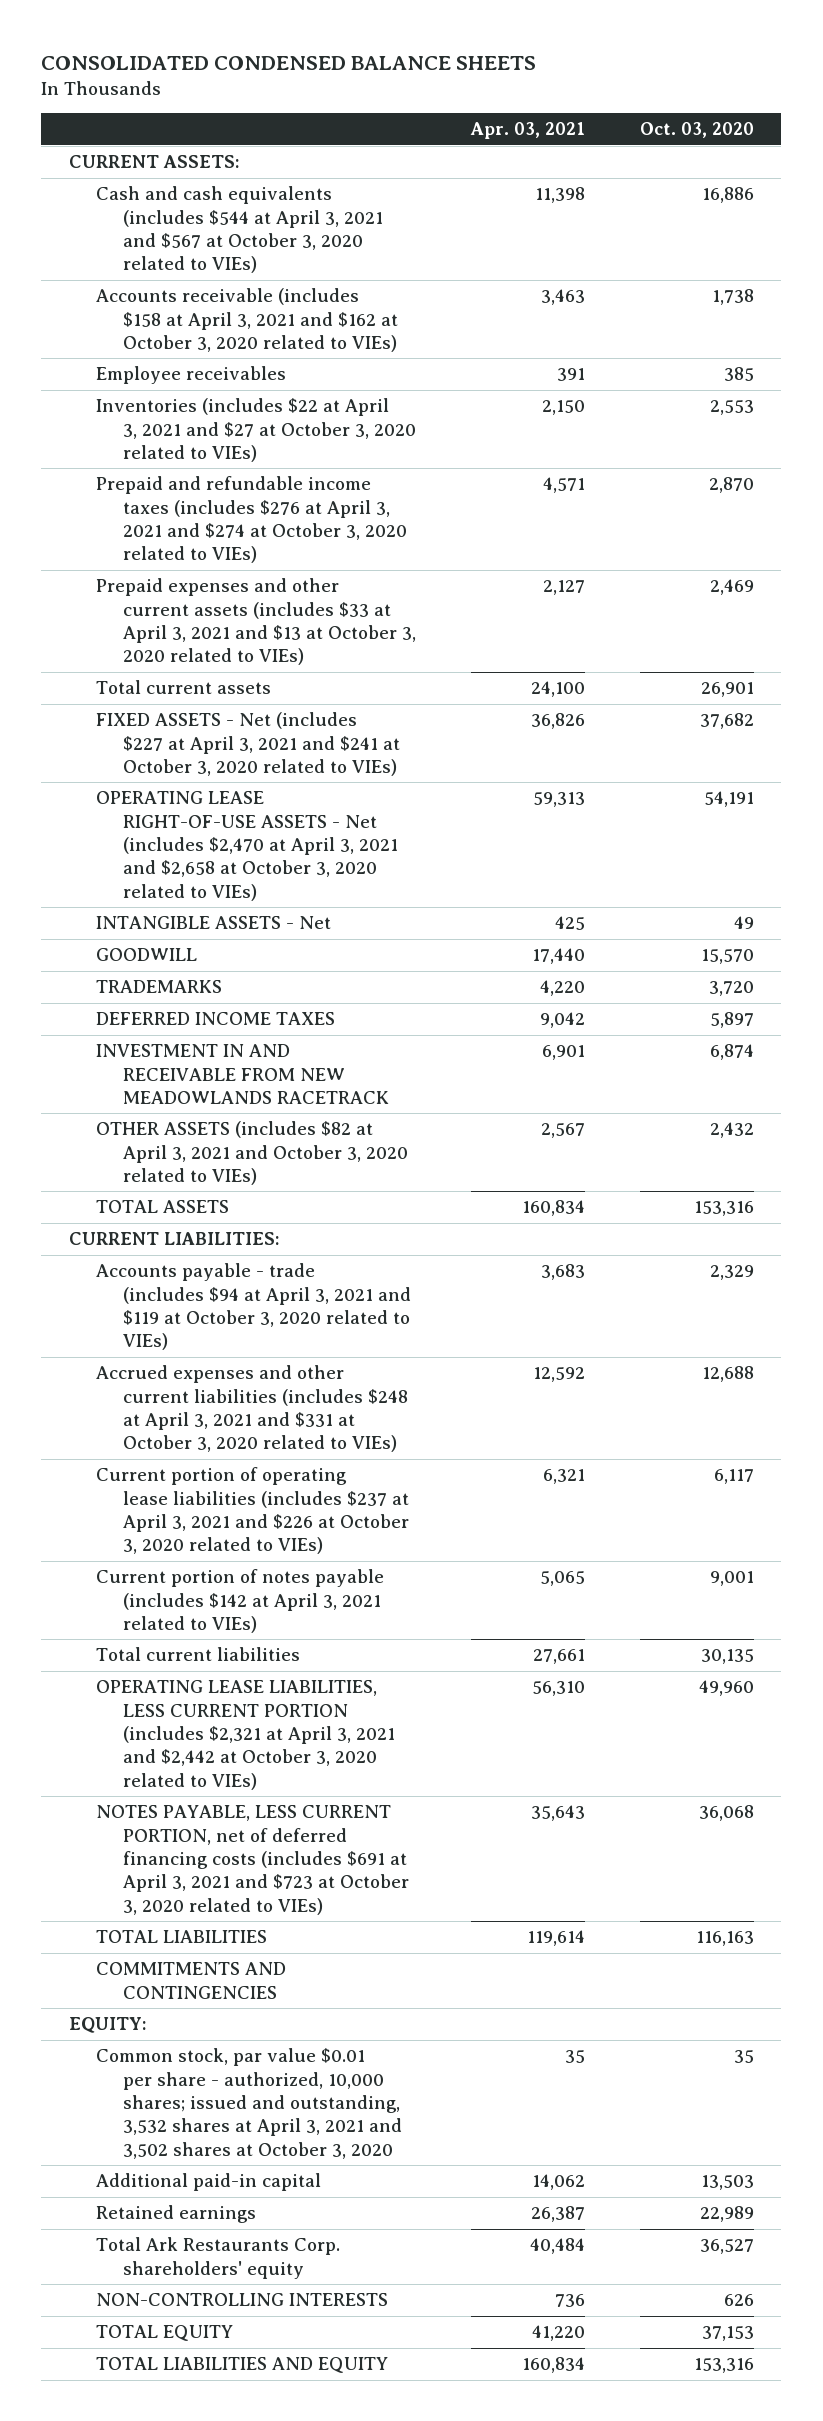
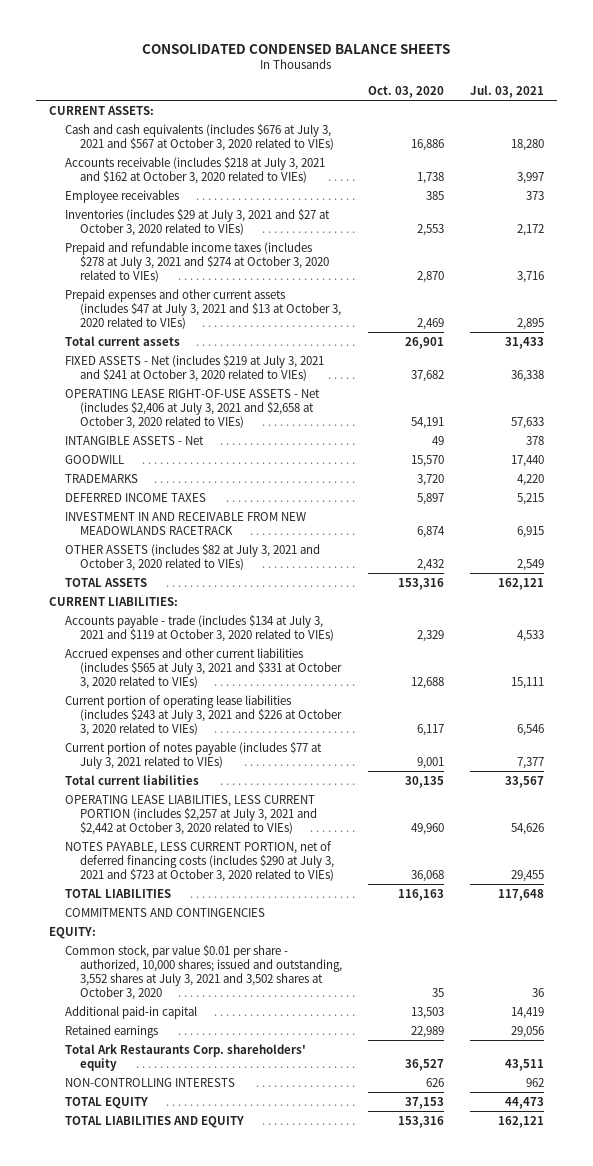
[469,122,585,140] Apr. 03, 2021 -> none
none -> [469,84,544,98] Jul. 03, 2021
[95,186,383,274] Cash and cash equivalents (includes $544 at April 3, 2021 and $567 at October 3, 2020 related to VIEs) -> [64,123,335,151] Cash and cash equivalents (includes $676 at July 3, 2021 and $567 at October 3, 2020 related to VIEs)
[95,288,398,352] Accounts receivable (includes $158 at April 3, 2021 and $162 at October 3, 2020 related to VIEs) -> [64,156,325,184] Accounts receivable (includes $218 at July 3, 2021 and $162 at October 3, 2020 related to VIEs)
[95,398,416,462] Inventories (includes $22 at April 3, 2021 and $27 at October 3, 2020 related to VIEs) -> [64,208,330,236] Inventories (includes $29 at July 3, 2021 and $27 at October 3, 2020 related to VIEs)
[95,476,407,564] Prepaid and refundable income taxes (includes $276 at April 3, 2021 and $274 at October 3, 2020 related to VIEs) -> [64,241,330,282] Prepaid and refundable income taxes (includes $278 at July 3, 2021 and $274 at October 3, 2020 related to VIEs)
[95,578,416,666] Prepaid expenses and other current assets (includes $33 at April 3, 2021 and $13 at October 3, 2020 related to VIEs) -> [64,288,342,329] Prepaid expenses and other current assets (includes $47 at July 3, 2021 and $13 at October 3, 2020 related to VIEs)
[95,712,400,776] FIXED ASSETS - Net (includes $227 at April 3, 2021 and $241 at October 3, 2020 related to VIEs) -> [64,354,324,382] FIXED ASSETS - Net (includes $219 at July 3, 2021 and $241 at October 3, 2020 related to VIEs)
[95,791,398,901] OPERATING LEASE RIGHT-OF-USE ASSETS - Net (includes $2,470 at April 3, 2021 and $2,658 at October 3, 2020 related to VIEs) -> [64,388,320,429] OPERATING LEASE RIGHT-OF-USE ASSETS - Net (includes $2,406 at July 3, 2021 and $2,658 at October 3, 2020 related to VIEs)
[95,1121,408,1185] OTHER ASSETS (includes $82 at April 3, 2021 and October 3, 2020 related to VIEs) -> [64,543,320,571] OTHER ASSETS (includes $82 at July 3, 2021 and October 3, 2020 related to VIEs)
[95,1263,411,1351] Accounts payable - trade (includes $94 at April 3, 2021 and $119 at October 3, 2020 related to VIEs) -> [64,614,335,642] Accounts payable - trade (includes $134 at July 3, 2021 and $119 at October 3, 2020 related to VIEs)
[95,1365,408,1453] Accrued expenses and other current liabilities (includes $248 at April 3, 2021 and $331 at October 3, 2020 related to VIEs) -> [64,647,343,689] Accrued expenses and other current liabilities (includes $565 at July 3, 2021 and $331 at October 3, 2020 related to VIEs)
[95,1467,409,1555] Current portion of operating lease liabilities (includes $237 at April 3, 2021 and $226 at October 3, 2020 related to VIEs) -> [64,694,343,736] Current portion of operating lease liabilities (includes $243 at July 3, 2021 and $226 at October 3, 2020 related to VIEs)
[95,1569,384,1633] Current portion of notes payable (includes $142 at April 3, 2021 related to VIEs) -> [64,741,322,769] Current portion of notes payable (includes $77 at July 3, 2021 related to VIEs)
[95,1680,395,1790] OPERATING LEASE LIABILITIES, LESS CURRENT PORTION (includes $2,321 at April 3, 2021 and $2,442 at October 3, 2020 related to VIEs) -> [64,794,318,835] OPERATING LEASE LIABILITIES, LESS CURRENT PORTION (includes $2,257 at July 3, 2021 and $2,442 at October 3, 2020 related to VIEs)
[95,1805,409,1915] NOTES PAYABLE, LESS CURRENT PORTION, net of deferred financing costs (includes $691 at April 3, 2021 and $723 at October 3, 2020 related to VIEs) -> [64,840,335,882] NOTES PAYABLE, LESS CURRENT PORTION, net of deferred financing costs (includes $290 at July 3, 2021 and $723 at October 3, 2020 related to VIEs)
[95,2048,402,2159] Common stock, par value $0.01 per share - authorized, 10,000 shares; issued and outstanding, 3,532 shares at April 3, 2021 and 3,502 shares at October 3, 2020 -> [64,944,343,1000] Common stock, par value $0.01 per share - authorized, 10,000 shares; issued and outstanding, 3,552 shares at July 3, 2021 and 3,502 shares at October 3, 2020

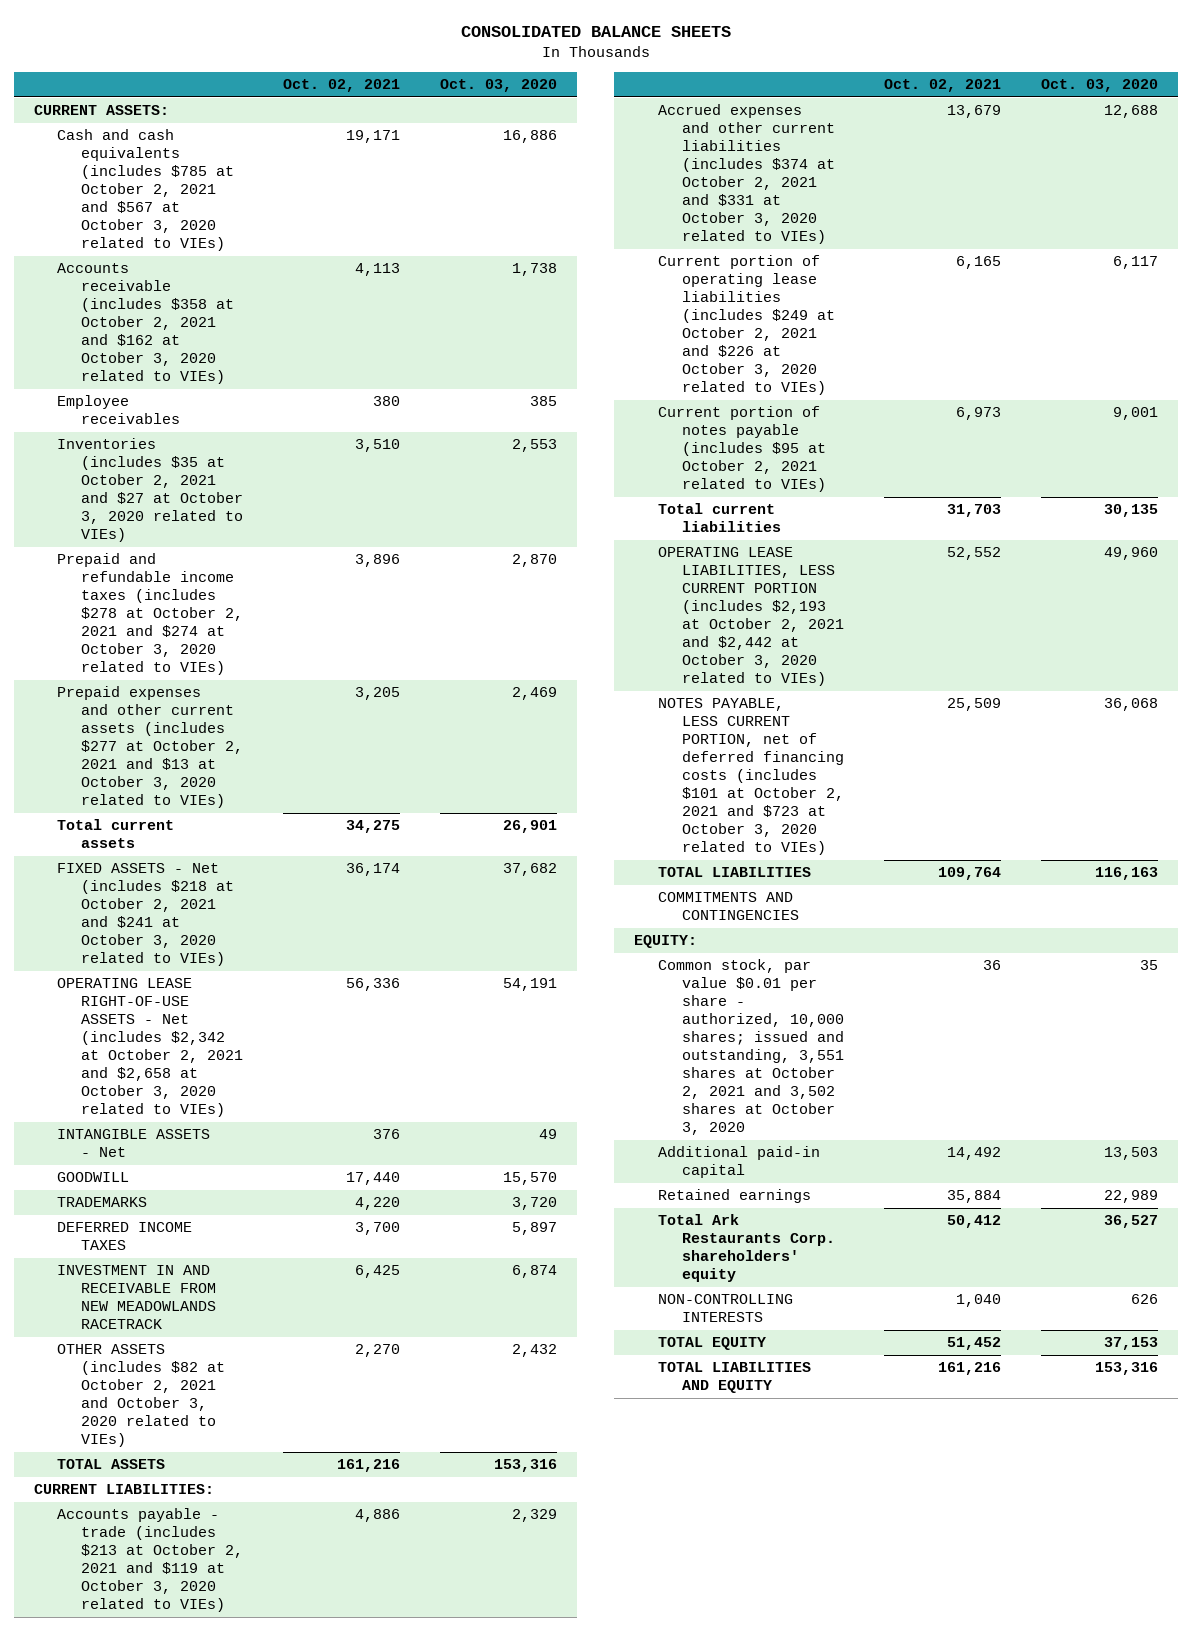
[142,43,451,54] CONSOLIDATED CONDENSED BALANCE SHEETS -> [460,25,731,37] CONSOLIDATED BALANCE SHEETS
[469,84,544,98] Jul. 03, 2021 -> none
none -> [282,79,400,93] Oct. 02, 2021
[64,123,335,151] Cash and cash equivalents (includes $676 at July 3, 2021 and $567 at October 3, 2020 related to VIEs) -> [57,129,234,252] Cash and cash equivalents (includes $785 at October 2, 2021 and $567 at October 3, 2020 related to VIEs)
[64,156,325,184] Accounts receivable (includes $218 at July 3, 2021 and $162 at October 3, 2020 related to VIEs) -> [57,263,234,385] Accounts receivable (includes $358 at October 2, 2021 and $162 at October 3, 2020 related to VIEs)
[64,208,330,236] Inventories (includes $29 at July 3, 2021 and $27 at October 3, 2020 related to VIEs) -> [57,438,243,543] Inventories (includes $35 at October 2, 2021 and $27 at October 3, 2020 related to VIEs)
[64,241,330,282] Prepaid and refundable income taxes (includes $278 at July 3, 2021 and $274 at October 3, 2020 related to VIEs) -> [57,553,243,676] Prepaid and refundable income taxes (includes $278 at October 2, 2021 and $274 at October 3, 2020 related to VIEs)
[64,288,342,329] Prepaid expenses and other current assets (includes $47 at July 3, 2021 and $13 at October 3, 2020 related to VIEs) -> [57,686,243,809] Prepaid expenses and other current assets (includes $277 at October 2, 2021 and $13 at October 3, 2020 related to VIEs)
[64,354,324,382] FIXED ASSETS - Net (includes $219 at July 3, 2021 and $241 at October 3, 2020 related to VIEs) -> [57,863,234,967] FIXED ASSETS - Net (includes $218 at October 2, 2021 and $241 at October 3, 2020 related to VIEs)
[64,388,320,429] OPERATING LEASE RIGHT-OF-USE ASSETS - Net (includes $2,406 at July 3, 2021 and $2,658 at October 3, 2020 related to VIEs) -> [57,978,243,1118] OPERATING LEASE RIGHT-OF-USE ASSETS - Net (includes $2,342 at October 2, 2021 and $2,658 at October 3, 2020 related to VIEs)
[64,543,320,571] OTHER ASSETS (includes $82 at July 3, 2021 and October 3, 2020 related to VIEs) -> [57,1344,225,1448] OTHER ASSETS (includes $82 at October 2, 2021 and October 3, 2020 related to VIEs)
[64,614,335,642] Accounts payable - trade (includes $134 at July 3, 2021 and $119 at October 3, 2020 related to VIEs) -> [57,1508,243,1613] Accounts payable - trade (includes $213 at October 2, 2021 and $119 at October 3, 2020 related to VIEs)
[64,647,343,689] Accrued expenses and other current liabilities (includes $565 at July 3, 2021 and $331 at October 3, 2020 related to VIEs) -> [658,104,835,245] Accrued expenses and other current liabilities (includes $374 at October 2, 2021 and $331 at October 3, 2020 related to VIEs)
[64,694,343,736] Current portion of operating lease liabilities (includes $243 at July 3, 2021 and $226 at October 3, 2020 related to VIEs) -> [658,255,835,396] Current portion of operating lease liabilities (includes $249 at October 2, 2021 and $226 at October 3, 2020 related to VIEs)
[64,741,322,769] Current portion of notes payable (includes $77 at July 3, 2021 related to VIEs) -> [658,406,826,493] Current portion of notes payable (includes $95 at October 2, 2021 related to VIEs)
[64,794,318,835] OPERATING LEASE LIABILITIES, LESS CURRENT PORTION (includes $2,257 at July 3, 2021 and $2,442 at October 3, 2020 related to VIEs) -> [658,547,844,687] OPERATING LEASE LIABILITIES, LESS CURRENT PORTION (includes $2,193 at October 2, 2021 and $2,442 at October 3, 2020 related to VIEs)
[64,840,335,882] NOTES PAYABLE, LESS CURRENT PORTION, net of deferred financing costs (includes $290 at July 3, 2021 and $723 at October 3, 2020 related to VIEs) -> [658,698,844,856] NOTES PAYABLE, LESS CURRENT PORTION, net of deferred financing costs (includes $101 at October 2, 2021 and $723 at October 3, 2020 related to VIEs)
[64,944,343,1000] Common stock, par value $0.01 per share - authorized, 10,000 shares; issued and outstanding, 3,552 shares at July 3, 2021 and 3,502 shares at October 3, 2020 -> [658,959,844,1136] Common stock, par value $0.01 per share - authorized, 10,000 shares; issued and outstanding, 3,551 shares at October 2, 2021 and 3,502 shares at October 3, 2020

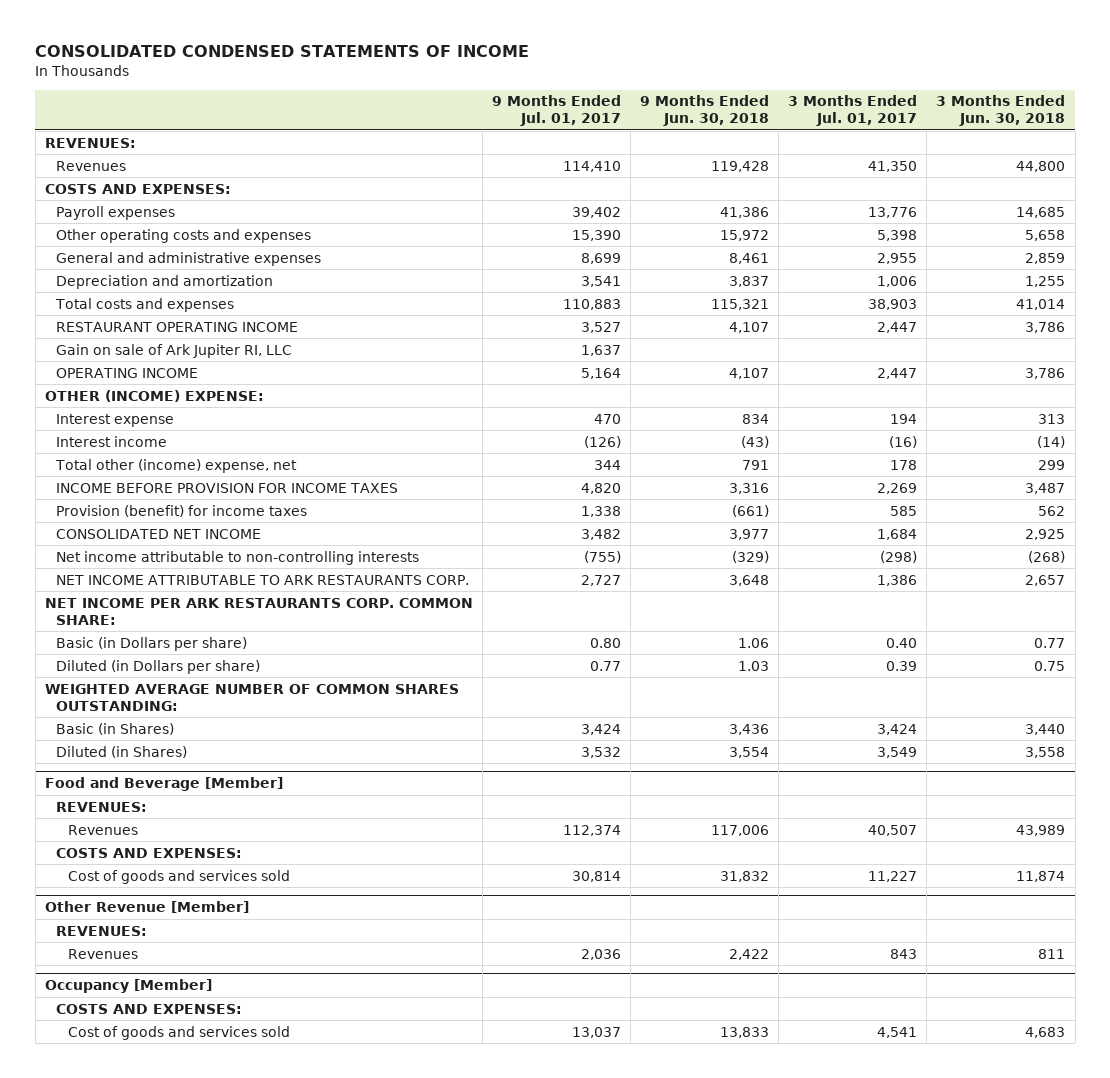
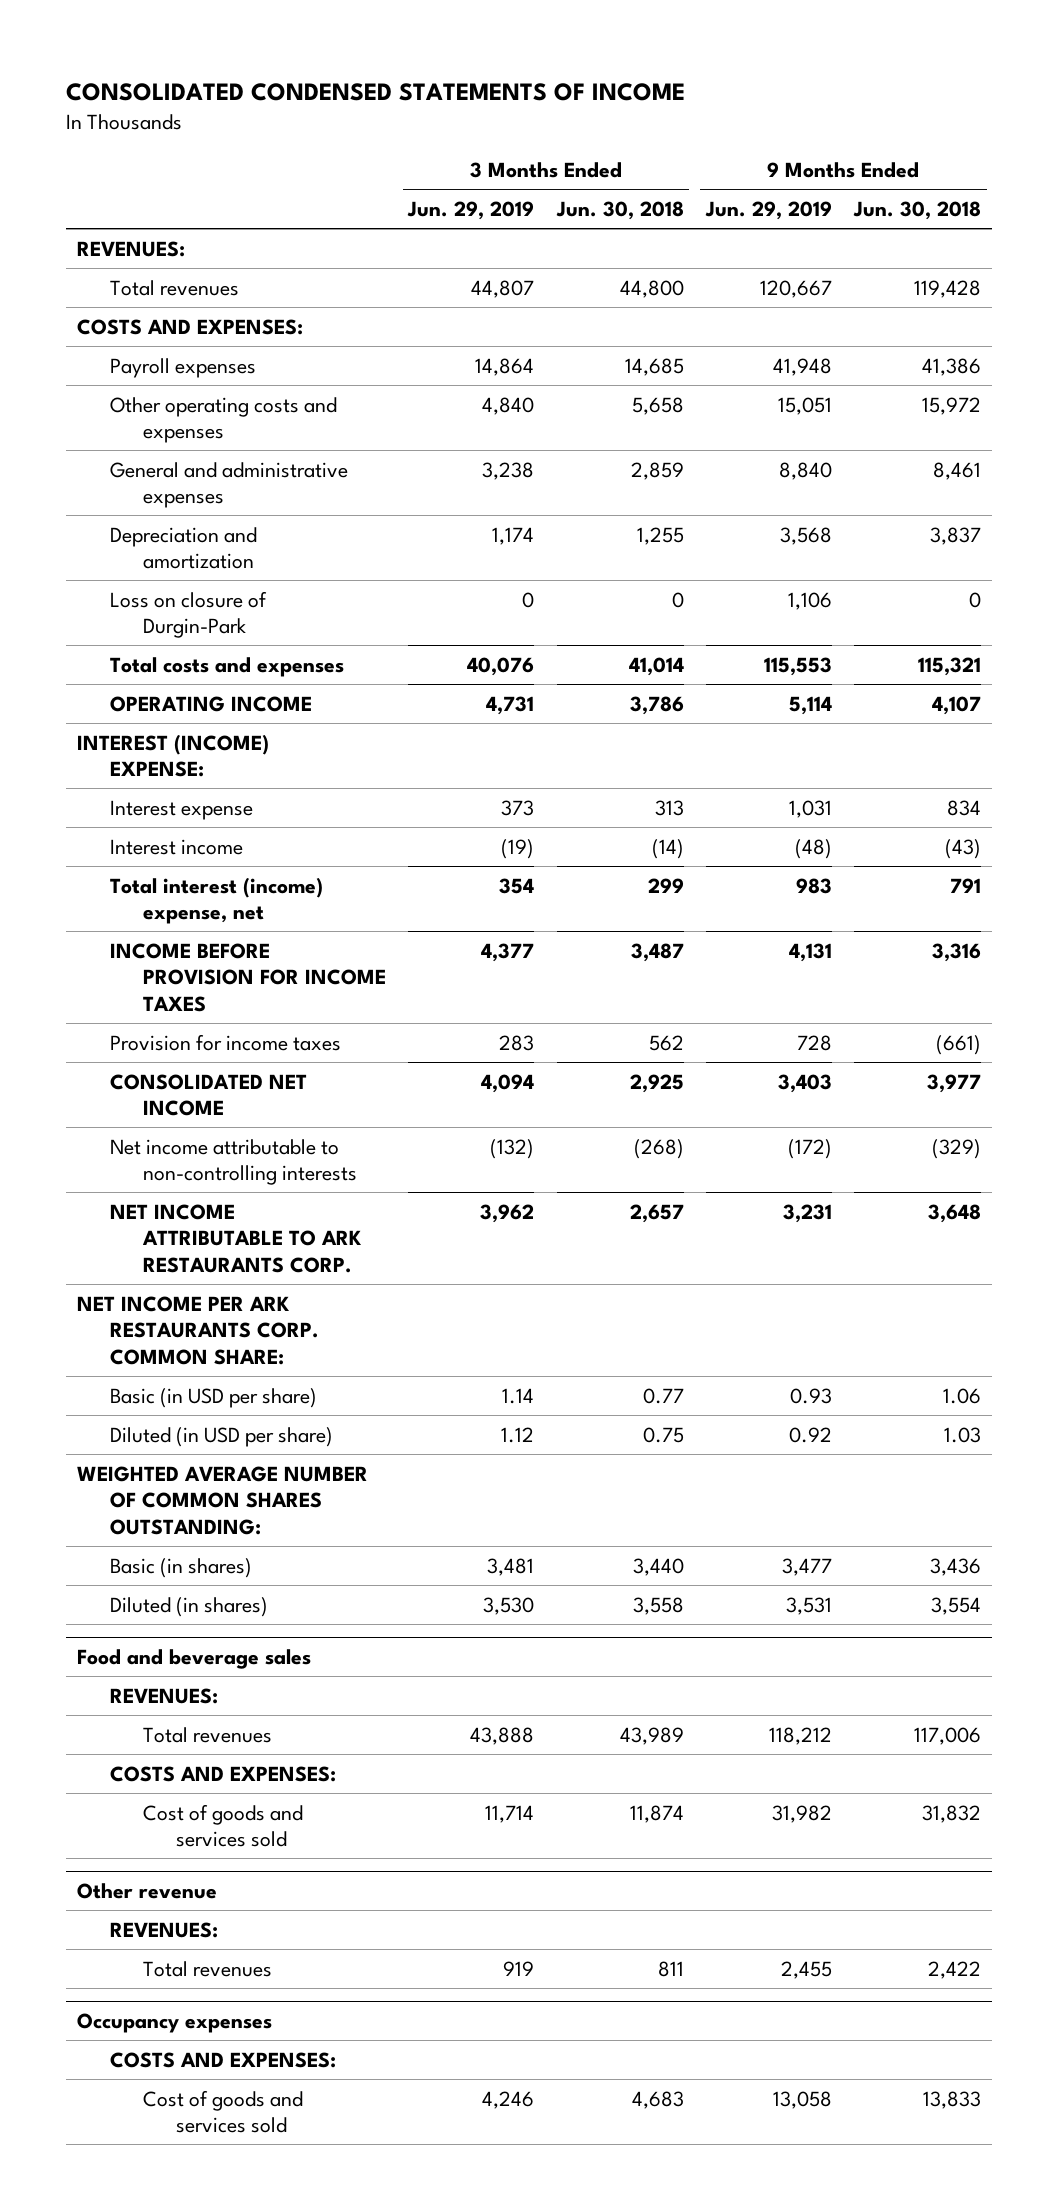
[491,95,621,127] 9 Months Ended Jul. 01, 2017 -> none
[788,95,918,127] 3 Months Ended Jul. 01, 2017 -> none
none -> [407,201,535,221] Jun. 29, 2019
none -> [704,201,832,221] Jun. 29, 2019
[56,160,127,171] Revenues -> [110,279,240,296] Total revenues
none -> [110,590,268,639] Loss on closure of Durgin-Park
[56,321,299,332] RESTAURANT OPERATING INCOME -> none
[56,343,293,358] Gain on sale of Ark Jupiter RI, LLC -> none
[44,389,264,402] OTHER (INCOME) EXPENSE: -> [77,733,270,778] INTEREST (INCOME) EXPENSE:
[55,458,298,473] Total other (income) expense, net -> [110,876,324,925] Total interest (income) expense, net
[56,504,308,517] Provision (benefit) for income taxes -> [110,1033,342,1051] Provision for income taxes
[56,636,248,651] Basic (in Dollars per share) -> [110,1387,318,1408] Basic (in USD per share)
[56,659,261,674] Diluted (in Dollars per share) -> [110,1426,334,1447] Diluted (in USD per share)
[56,722,175,735] Basic (in Shares) -> [110,1557,253,1578] Basic (in shares)
[56,745,188,758] Diluted (in Shares) -> [110,1596,269,1617] Diluted (in shares)
[44,777,283,792] Food and Beverage [Member] -> [77,1648,312,1669] Food and beverage sales
[68,824,139,835] Revenues -> [143,1726,273,1743] Total revenues
[44,901,249,914] Other Revenue [Member] -> [77,1882,218,1899] Other revenue
[68,948,139,959] Revenues -> [143,1960,273,1977] Total revenues
[44,979,212,994] Occupancy [Member] -> [77,2012,273,2033] Occupancy expenses

